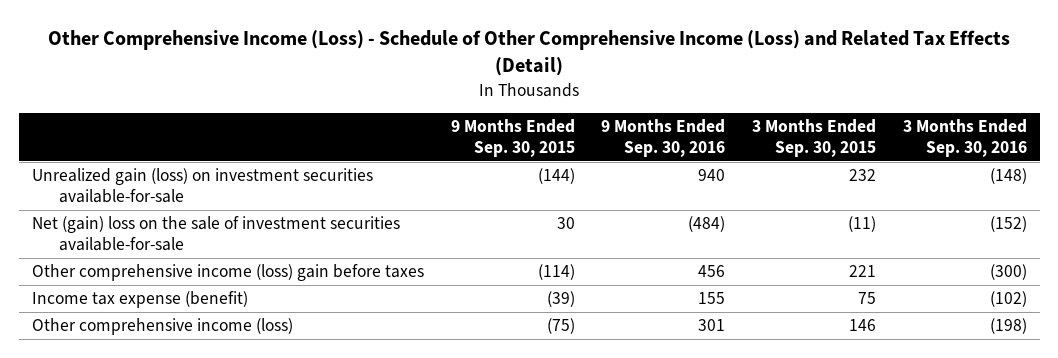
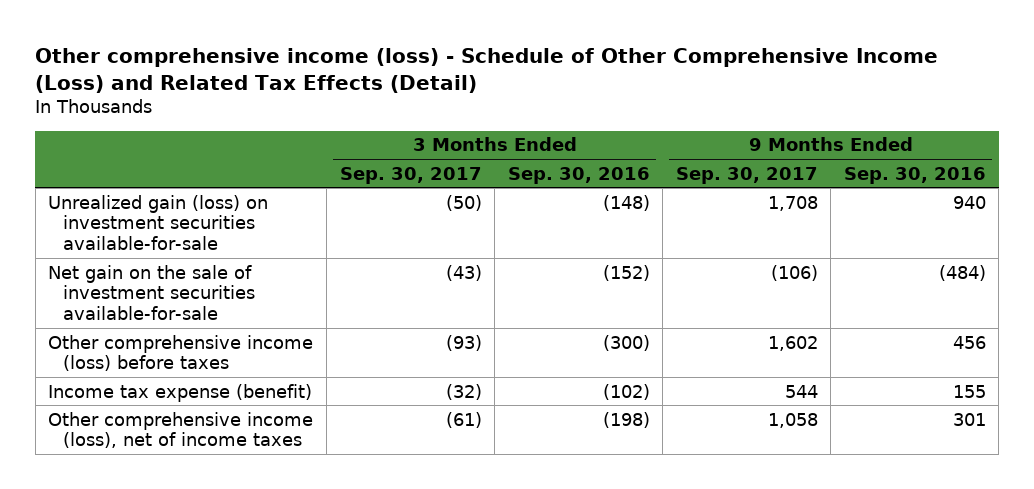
[48,30,1011,77] Other Comprehensive Income (Loss) - Schedule of Other Comprehensive Income (Loss) and Related Tax Effects (Detail) -> [35,47,939,93] Other comprehensive income (loss) - Schedule of Other Comprehensive Income (Loss) and Related Tax Effects (Detail)
[450,119,575,158] 9 Months Ended Sep. 30, 2015 -> none
[751,119,876,158] 3 Months Ended Sep. 30, 2015 -> none
none -> [339,166,482,184] Sep. 30, 2017
none -> [675,166,818,184] Sep. 30, 2017
[31,216,400,252] Net (gain) loss on the sale of investment securities available-for-sale -> [48,264,255,320] Net gain on the sale of investment securities available-for-sale
[31,264,424,282] Other comprehensive income (loss) gain before taxes -> [48,334,314,372] Other comprehensive income (loss) before taxes
[31,318,293,336] Other comprehensive income (loss) -> [48,411,314,449] Other comprehensive income (loss), net of income taxes

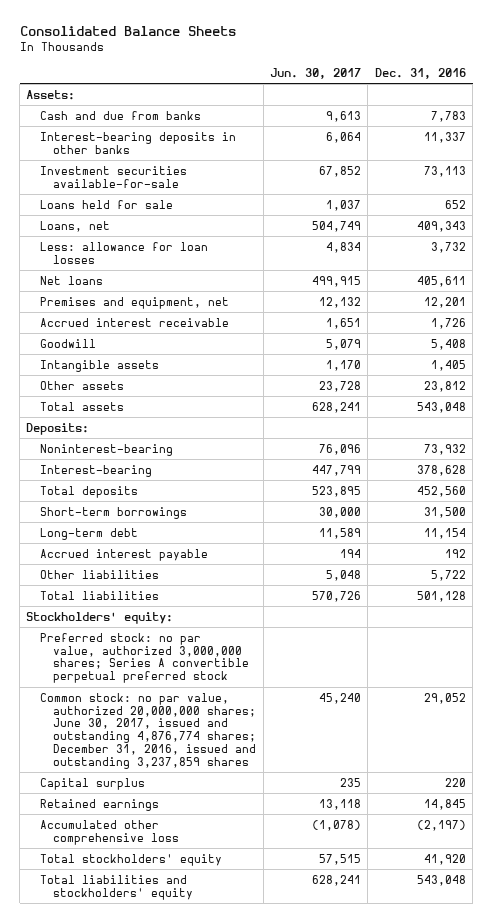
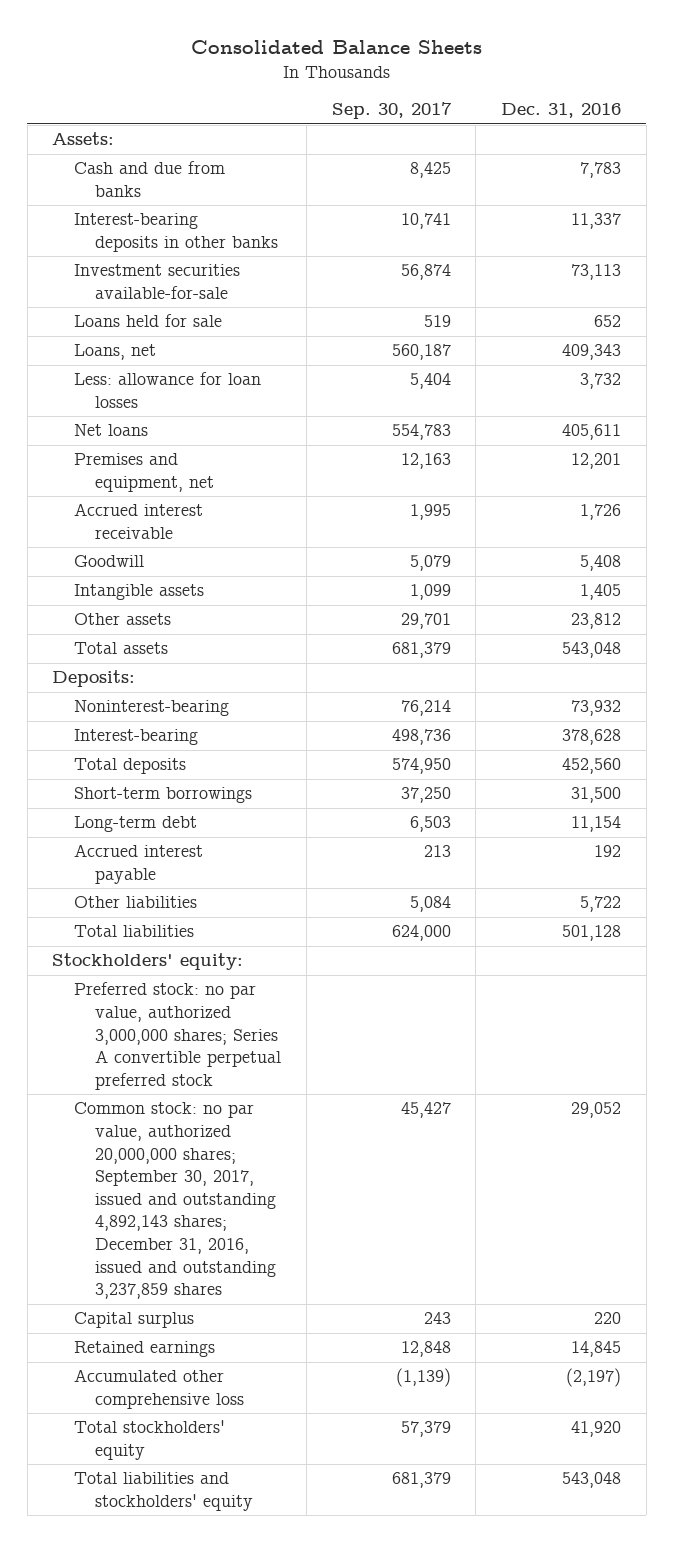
[270,67,362,79] Jun. 30, 2017 -> none
none -> [331,102,452,120] Sep. 30, 2017
[39,692,257,769] Common stock: no par value, authorized 20,000,000 shares; June 30, 2017, issued and outstanding 4,876,774 shares; December 31, 2016, issued and outstanding 3,237,859 shares -> [73,1102,277,1300] Common stock: no par value, authorized 20,000,000 shares; September 30, 2017, issued and outstanding 4,892,143 shares; December 31, 2016, issued and outstanding 3,237,859 shares

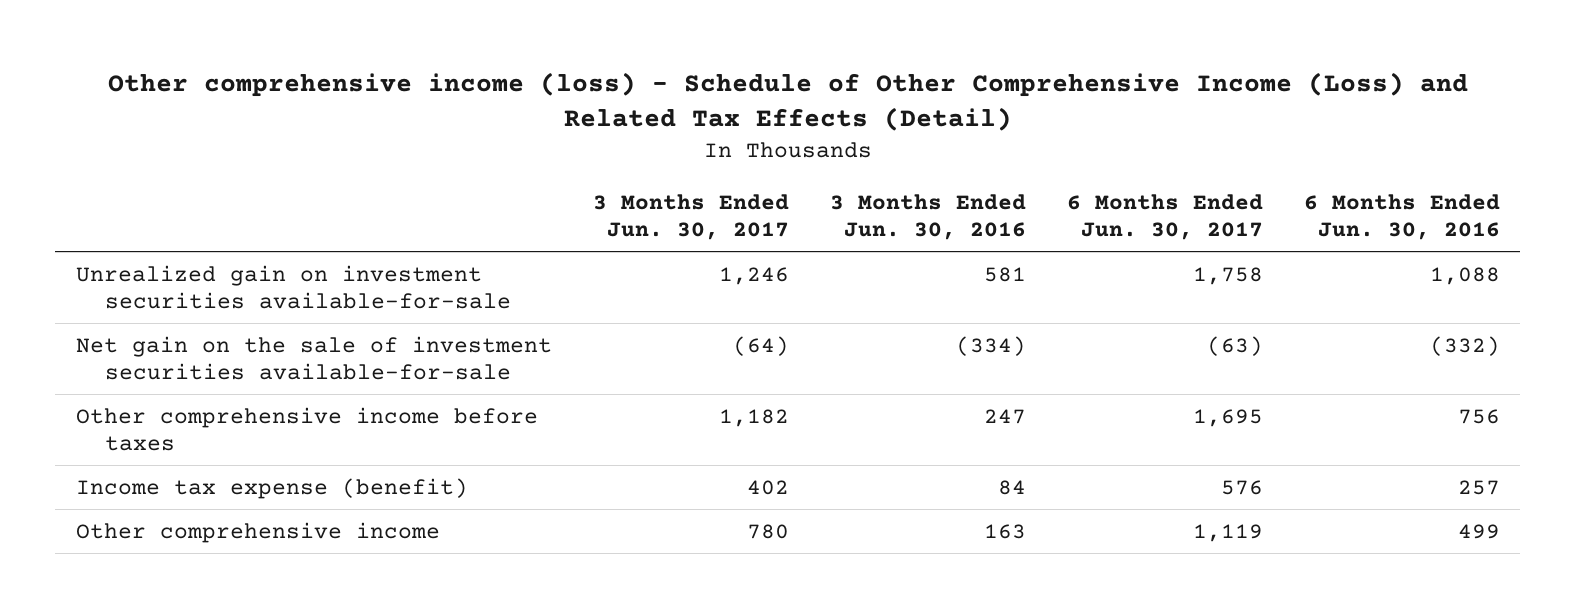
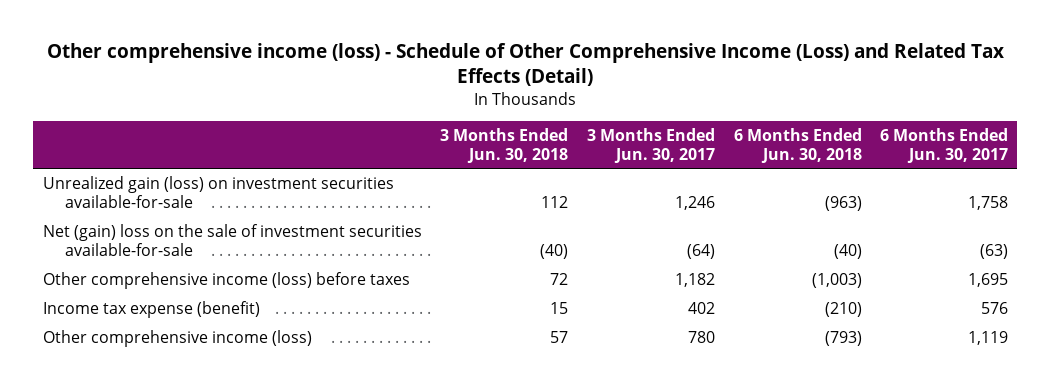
[829,193,1026,240] 3 Months Ended Jun. 30, 2016 -> none
[1303,193,1500,240] 6 Months Ended Jun. 30, 2016 -> none
none -> [440,128,569,163] 3 Months Ended Jun. 30, 2018
none -> [733,128,862,163] 6 Months Ended Jun. 30, 2018
[75,264,511,309] Unrealized gain on investment securities available-for-sale -> [42,176,394,208] Unrealized gain (loss) on investment securities available-for-sale
[75,335,552,380] Net gain on the sale of investment securities available-for-sale -> [42,224,422,256] Net (gain) loss on the sale of investment securities available-for-sale
[75,406,538,451] Other comprehensive income before taxes -> [42,272,410,290] Other comprehensive income (loss) before taxes
[75,521,440,543] Other comprehensive income -> [42,330,312,348] Other comprehensive income (loss)

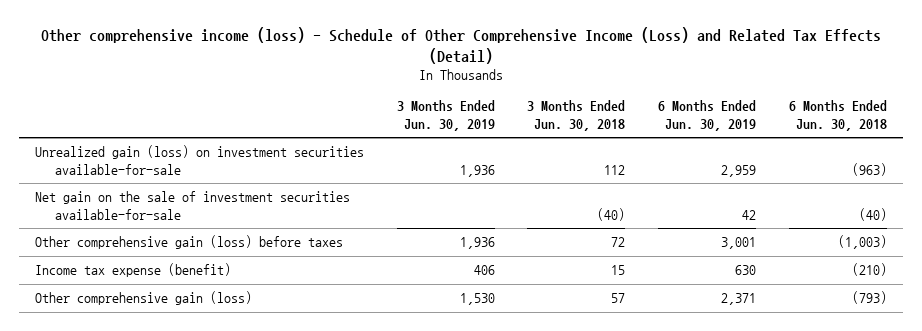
[586,128,715,163] 3 Months Ended Jun. 30, 2017 -> none
[880,128,1009,163] 6 Months Ended Jun. 30, 2017 -> none
none -> [396,100,495,131] 3 Months Ended Jun. 30, 2019
none -> [658,100,757,131] 6 Months Ended Jun. 30, 2019
[42,224,422,256] Net (gain) loss on the sale of investment securities available-for-sale -> [35,191,351,220] Net gain on the sale of investment securities available-for-sale
[42,272,410,290] Other comprehensive income (loss) before taxes -> [35,235,344,250] Other comprehensive gain (loss) before taxes
[42,330,312,348] Other comprehensive income (loss) -> [35,291,253,306] Other comprehensive gain (loss)

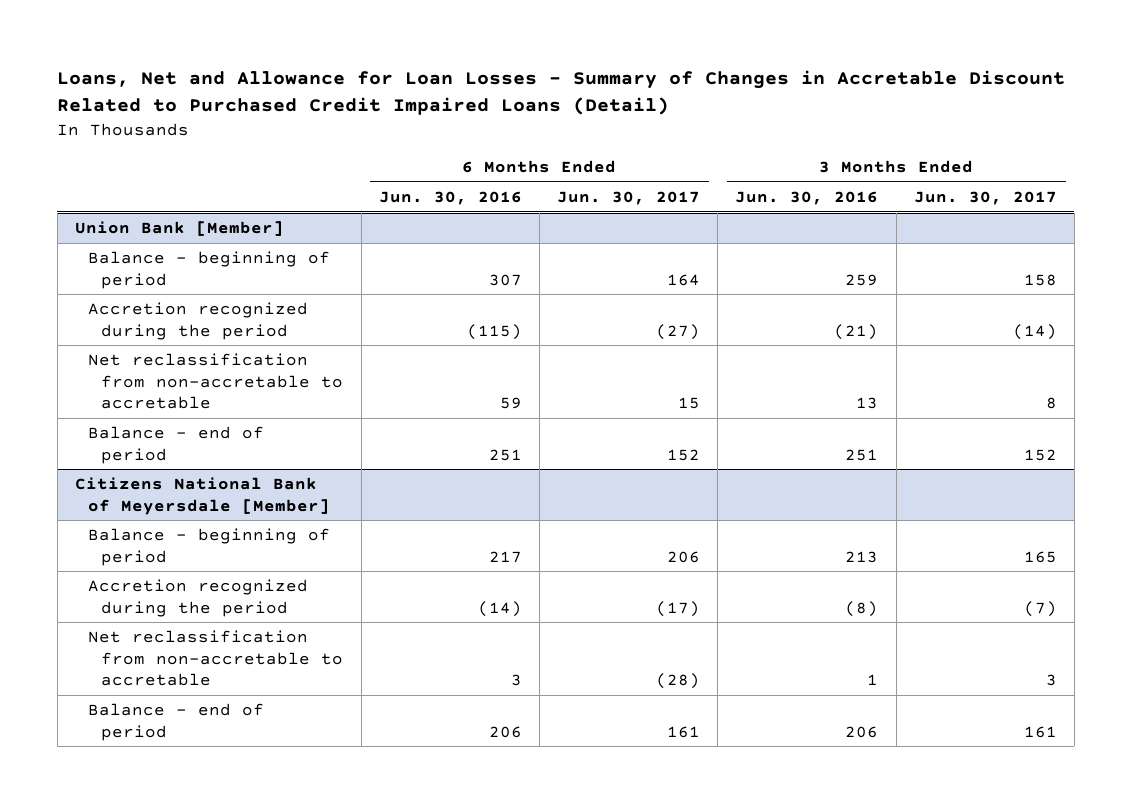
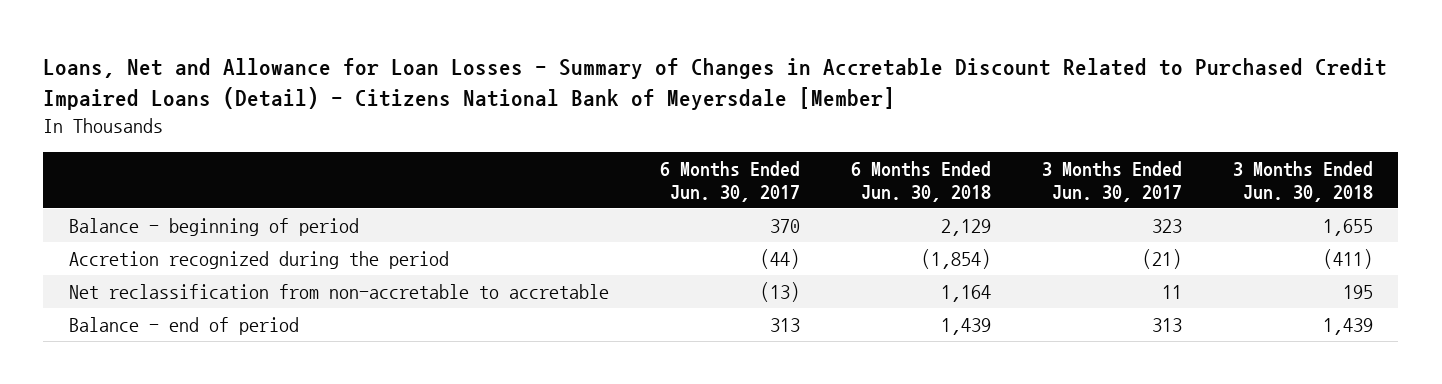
[57,70,1066,116] Loans, Net and Allowance for Loan Losses - Summary of Changes in Accretable Discount Related to Purchased Credit Impaired Loans (Detail) -> [43,58,1388,111] Loans, Net and Allowance for Loan Losses - Summary of Changes in Accretable Discount Related to Purchased Credit Impaired Loans (Detail) - Citizens National Bank of Meyersdale [Member]
[378,190,522,205] Jun. 30, 2016 -> none
[735,190,879,205] Jun. 30, 2016 -> none
none -> [850,160,991,202] 6 Months Ended Jun. 30, 2018
none -> [1232,160,1373,202] 3 Months Ended Jun. 30, 2018
[75,221,285,237] Union Bank [Member] -> none
[75,477,331,515] Citizens National Bank of Meyersdale [Member] -> none
[88,528,331,566] Balance - beginning of period -> none
[88,579,309,617] Accretion recognized during the period -> none
[88,630,344,686] Net reclassification from non-accretable to accretable -> none
[88,703,265,741] Balance - end of period -> none
[667,273,701,286] 164 -> [769,218,800,233] 370
[1023,273,1057,286] 158 -> [1151,218,1182,233] 323
[656,323,701,340] (27) -> [759,248,800,269] (44)
[1012,323,1057,340] (14) -> [1141,248,1182,269] (21)
[678,396,701,409] 15 -> [759,281,800,302] (13)
[1045,396,1057,409] 8 -> [1161,284,1182,299] 11
[667,448,701,461] 152 -> [769,317,800,332] 313
[1023,448,1057,461] 152 -> [1151,317,1182,332] 313

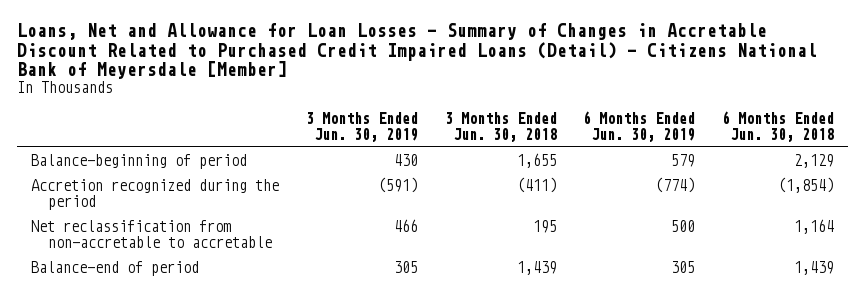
[659,160,800,202] 6 Months Ended Jun. 30, 2017 -> none
[1041,160,1182,202] 3 Months Ended Jun. 30, 2017 -> none
none -> [305,112,418,142] 3 Months Ended Jun. 30, 2019
none -> [583,111,696,142] 6 Months Ended Jun. 30, 2019
[68,217,359,236] Balance - beginning of period -> [30,154,247,170] Balance-beginning of period
[68,316,299,335] Balance - end of period -> [30,261,199,277] Balance-end of period

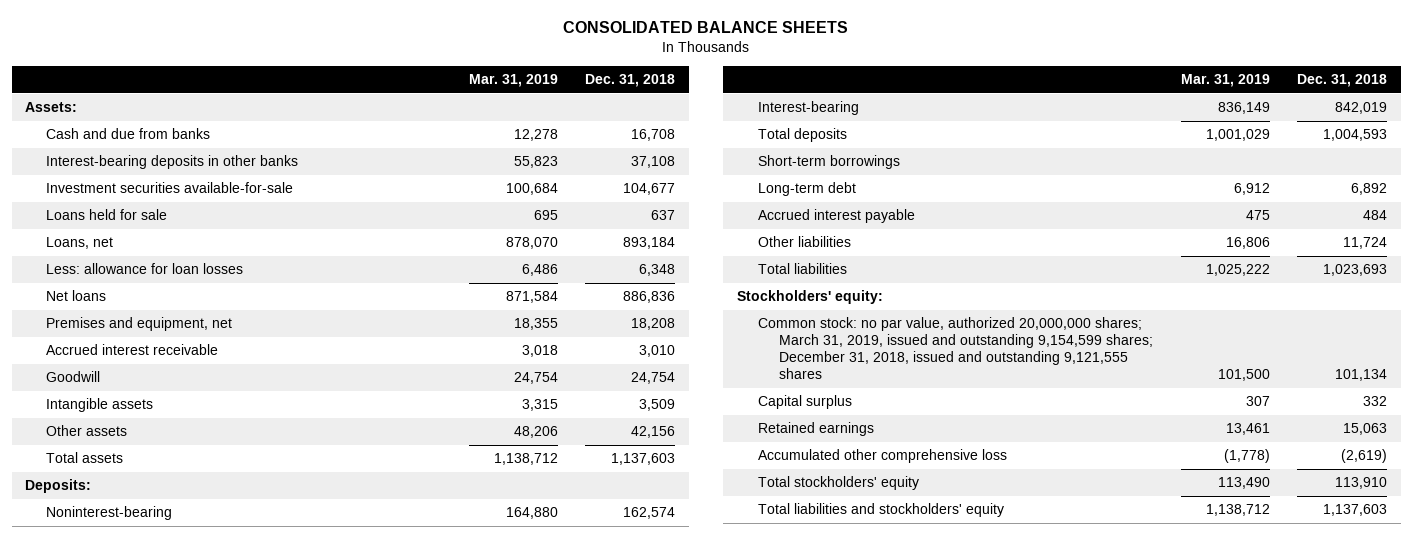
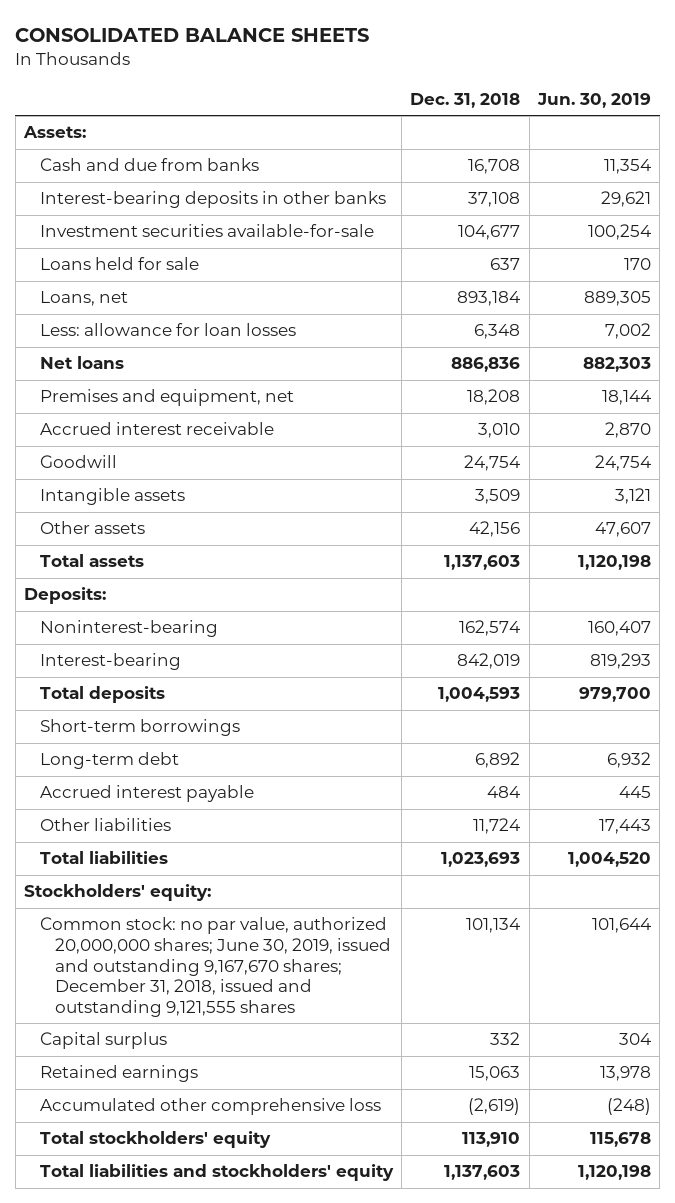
[468,73,558,87] Mar. 31, 2019 -> none
none -> [537,92,652,108] Jun. 30, 2019
[758,317,1154,379] Common stock: no par value, authorized 20,000,000 shares; March 31, 2019, issued and outstanding 9,154,599 shares; December 31, 2018, issued and outstanding 9,121,555 shares -> [39,917,392,1017] Common stock: no par value, authorized 20,000,000 shares; June 30, 2019, issued and outstanding 9,167,670 shares; December 31, 2018, issued and outstanding 9,121,555 shares

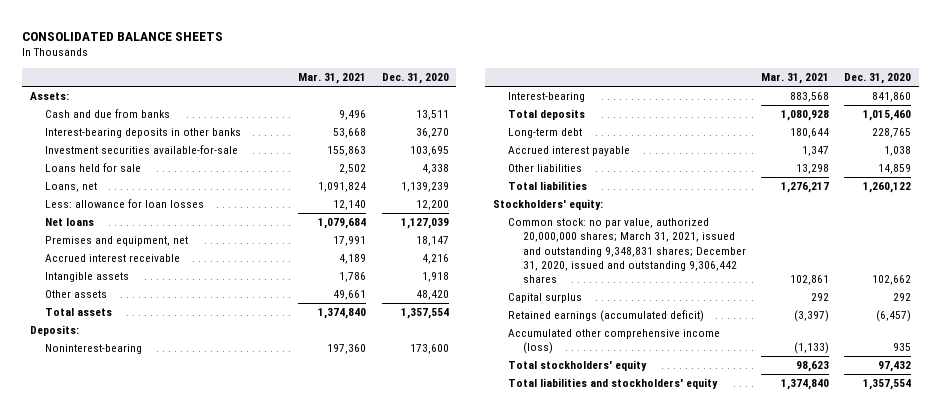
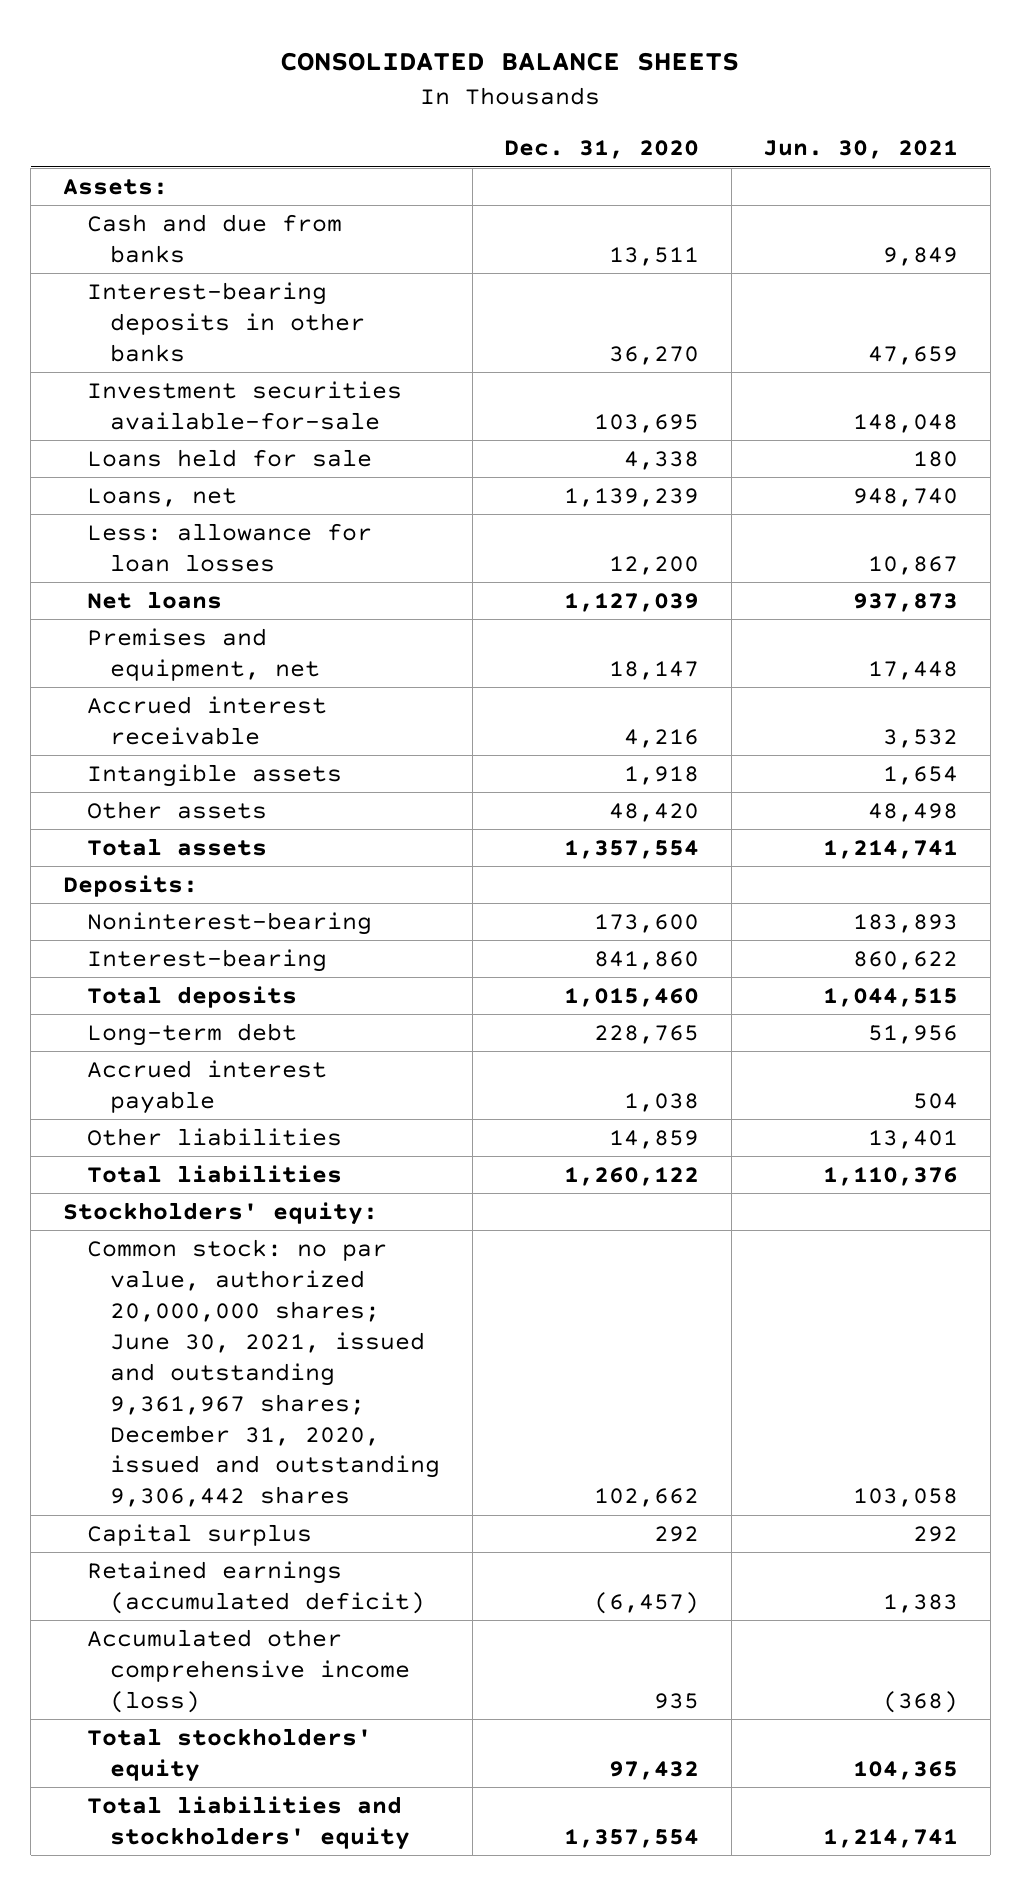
[298,73,367,85] Mar. 31, 2021 -> none
none -> [763,140,959,160] Jun. 30, 2021
[507,218,746,283] Common stock: no par value, authorized 20,000,000 shares; March 31, 2021, issued and outstanding 9,348,831 shares; December 31, 2020, issued and outstanding 9,306,442 shares -> [86,1239,441,1508] Common stock: no par value, authorized 20,000,000 shares; June 30, 2021, issued and outstanding 9,361,967 shares; December 31, 2020, issued and outstanding 9,306,442 shares

